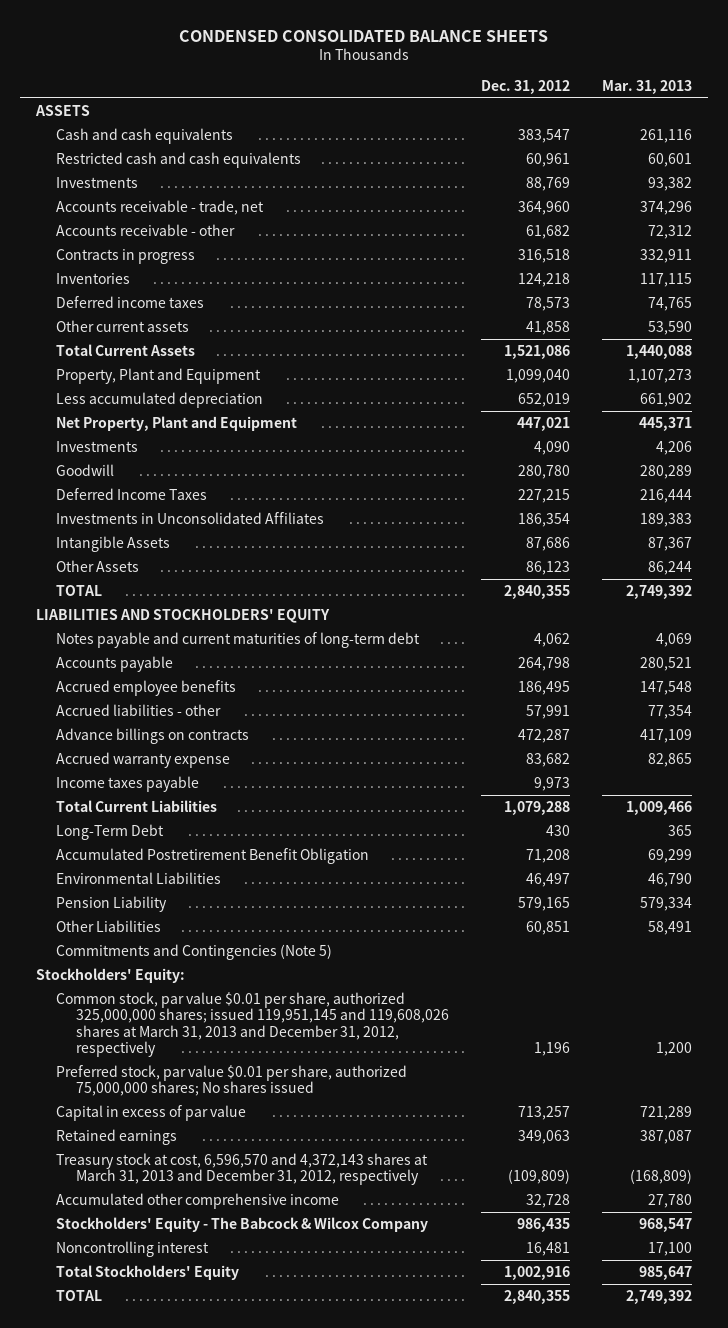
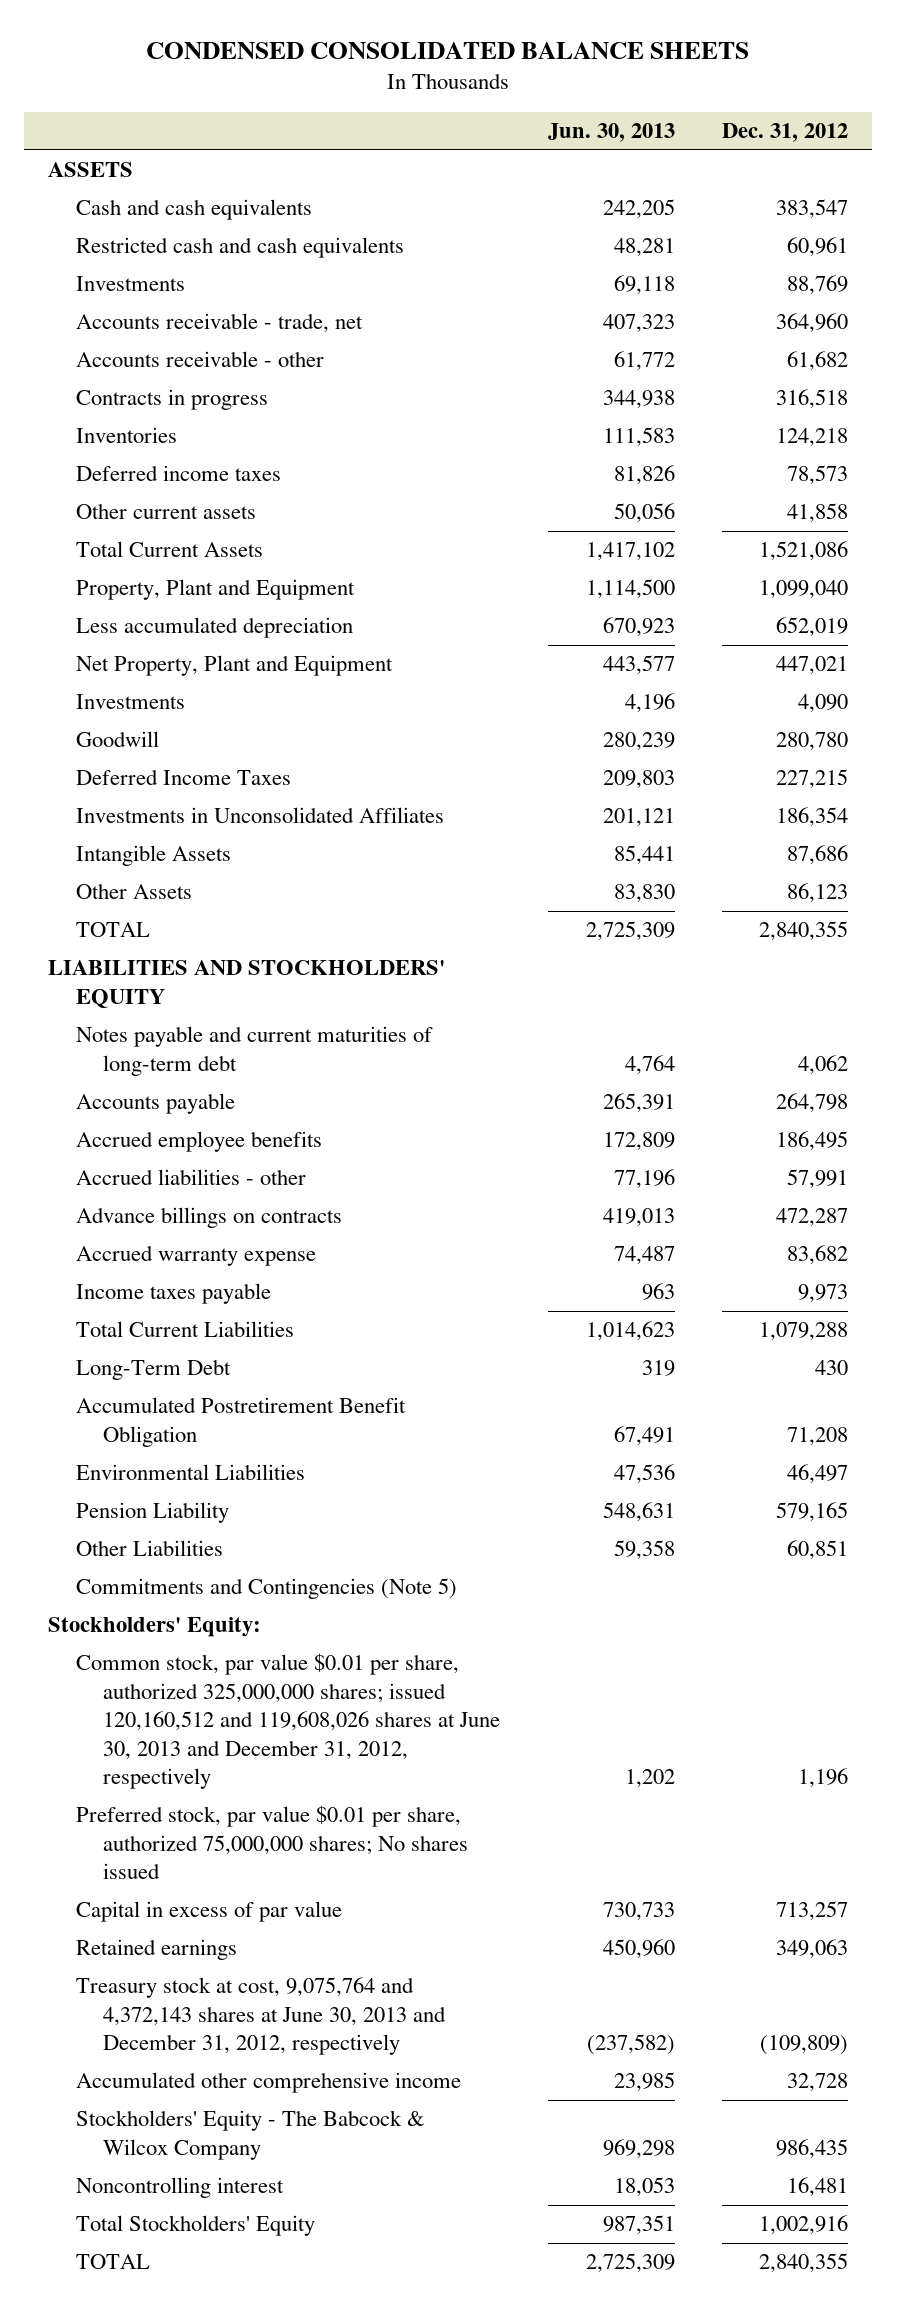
[601,80,692,95] Mar. 31, 2013 -> none
none -> [547,123,675,143] Jun. 30, 2013
[56,991,450,1058] Common stock, par value $0.01 per share, authorized 325,000,000 shares; issued 119,951,145 and 119,608,026 shares at March 31, 2013 and December 31, 2012, respectively -> [75,1653,500,1790] Common stock, par value $0.01 per share, authorized 325,000,000 shares; issued 120,160,512 and 119,608,026 shares at June 30, 2013 and December 31, 2012, respectively
[56,1152,429,1186] Treasury stock at cost, 6,596,570 and 4,372,143 shares at March 31, 2013 and December 31, 2012, respectively -> [75,1977,446,2056] Treasury stock at cost, 9,075,764 and 4,372,143 shares at June 30, 2013 and December 31, 2012, respectively

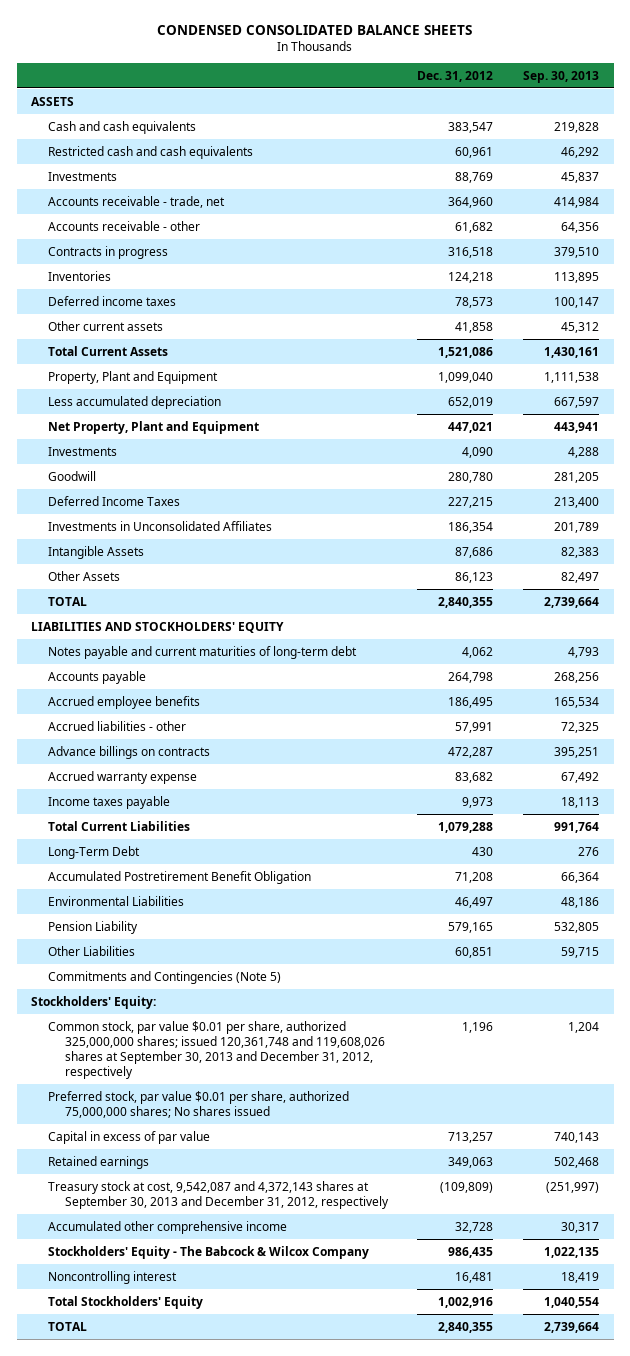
[547,123,675,143] Jun. 30, 2013 -> none
none -> [523,70,600,83] Sep. 30, 2013
[75,1653,500,1790] Common stock, par value $0.01 per share, authorized 325,000,000 shares; issued 120,160,512 and 119,608,026 shares at June 30, 2013 and December 31, 2012, respectively -> [47,1020,385,1080] Common stock, par value $0.01 per share, authorized 325,000,000 shares; issued 120,361,748 and 119,608,026 shares at September 30, 2013 and December 31, 2012, respectively
[75,1977,446,2056] Treasury stock at cost, 9,075,764 and 4,372,143 shares at June 30, 2013 and December 31, 2012, respectively -> [47,1180,389,1209] Treasury stock at cost, 9,542,087 and 4,372,143 shares at September 30, 2013 and December 31, 2012, respectively

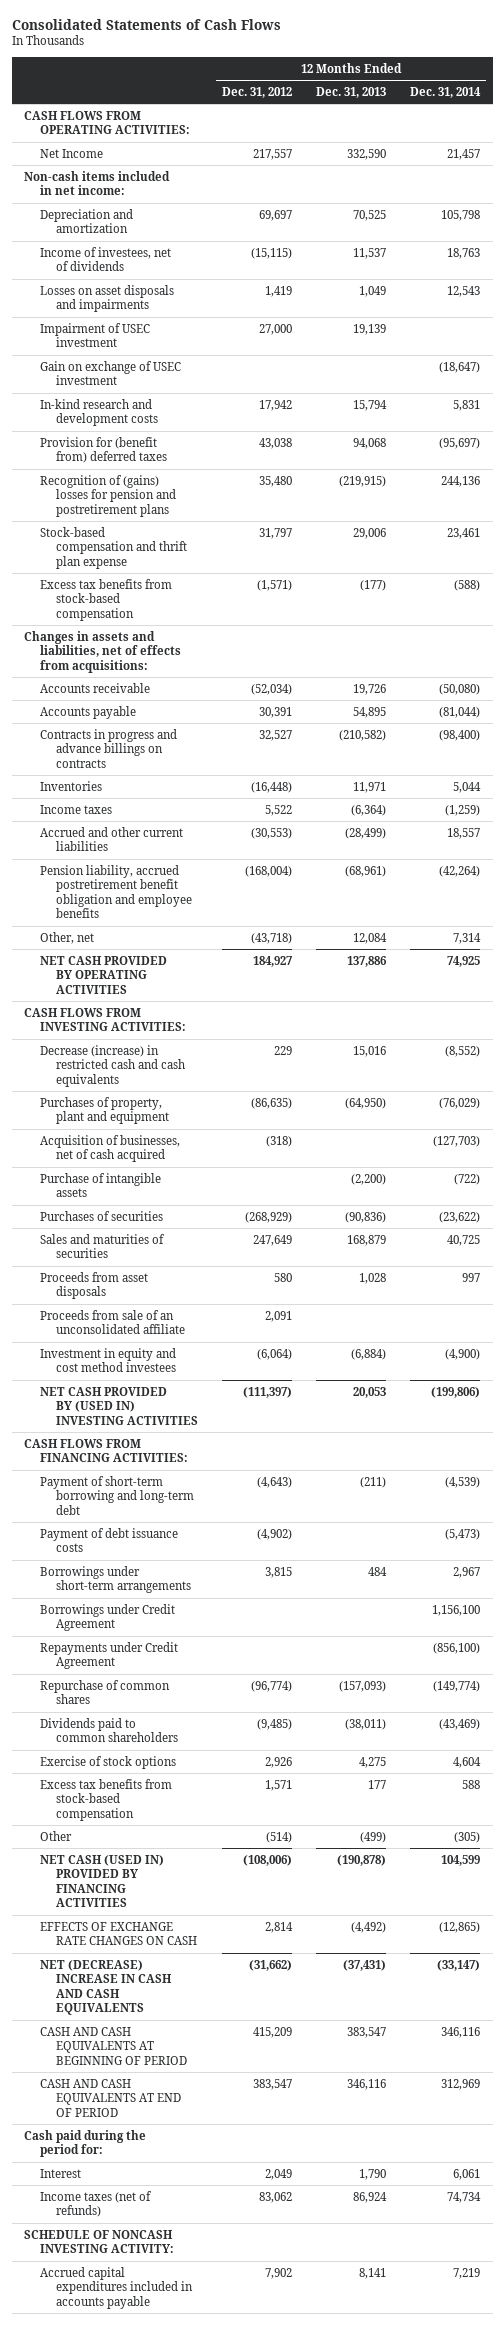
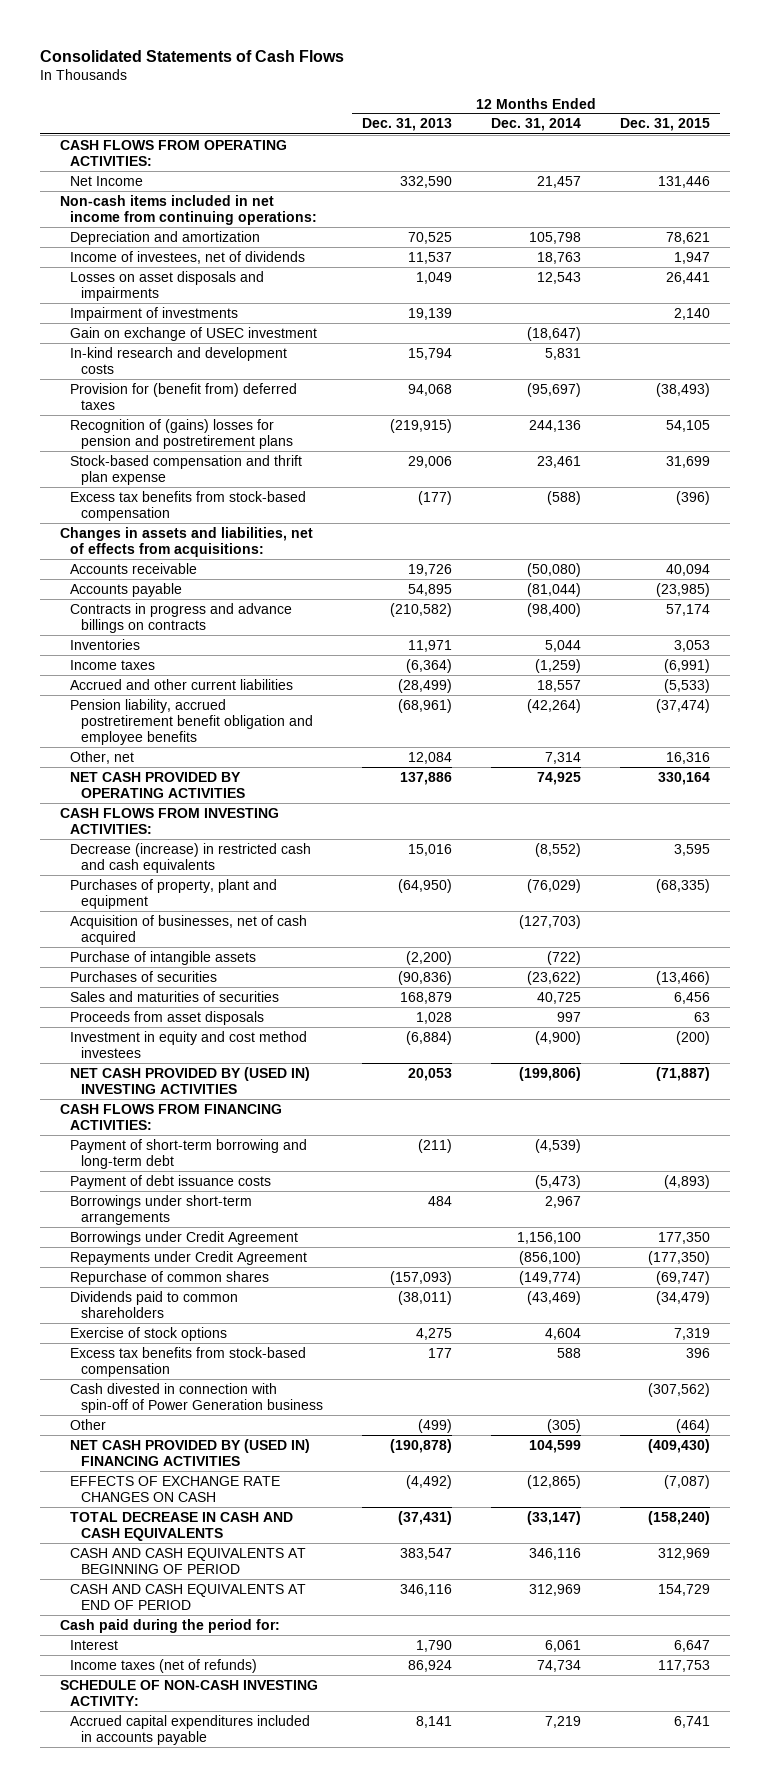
[222,86,293,98] Dec. 31, 2012 -> none
none -> [620,118,711,132] Dec. 31, 2015
[23,170,170,196] Non-cash items included in net income: -> [59,194,318,225] Non-cash items included in net income from continuing operations:
[40,322,151,348] Impairment of USEC investment -> [70,306,239,321] Impairment of investments
[40,1309,186,1335] Proceeds from sale of an unconsolidated affiliate -> none
none -> [70,1382,323,1413] Cash divested in connection with spin-off of Power Generation business
[40,1854,165,1908] NET CASH (USED IN) PROVIDED BY FINANCING ACTIVITIES -> [70,1438,311,1466] NET CASH PROVIDED BY (USED IN) FINANCING ACTIVITIES
[40,1959,173,2016] NET (DECREASE) INCREASE IN CASH AND CASH EQUIVALENTS -> [70,1511,294,1541] TOTAL DECREASE IN CASH AND CASH EQUIVALENTS
[23,2229,175,2254] SCHEDULE OF NONCASH INVESTING ACTIVITY: -> [59,1679,318,1706] SCHEDULE OF NON-CASH INVESTING ACTIVITY:

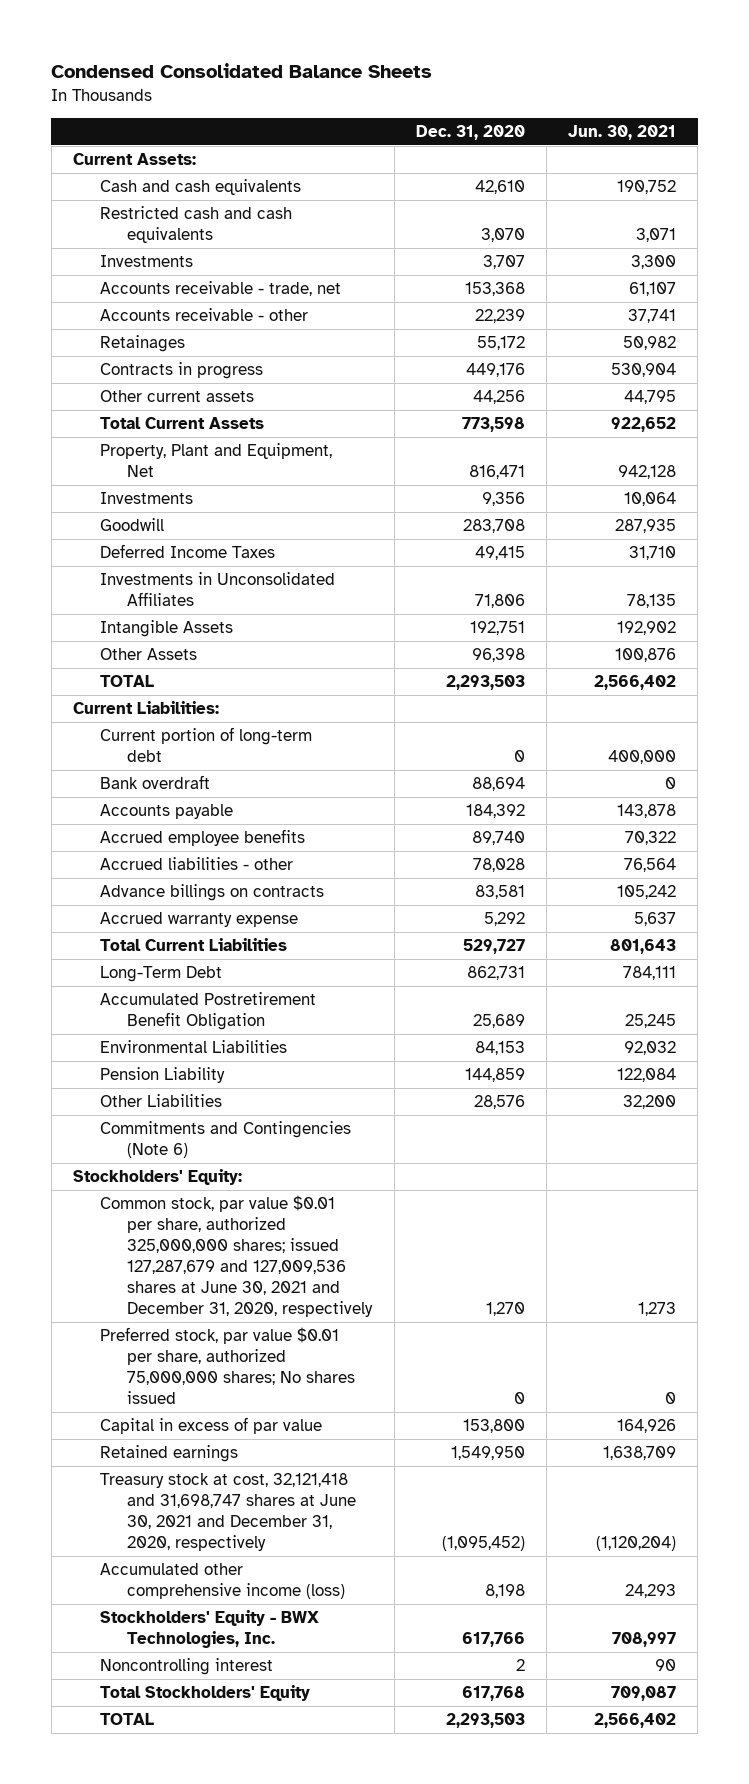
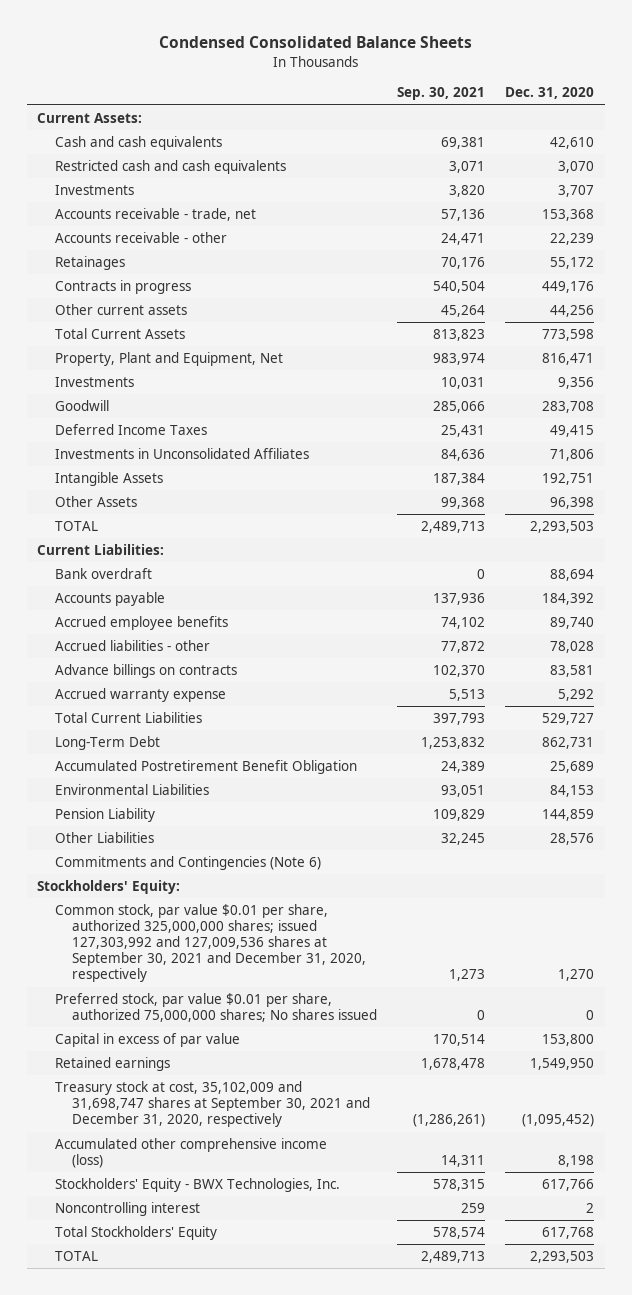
[568,125,677,141] Jun. 30, 2021 -> none
none -> [397,87,486,101] Sep. 30, 2021
[100,727,313,763] Current portion of long-term debt -> none
[100,1195,374,1318] Common stock, par value $0.01 per share, authorized 325,000,000 shares; issued 127,287,679 and 127,009,536 shares at June 30, 2021 and December 31, 2020, respectively -> [54,904,366,983] Common stock, par value $0.01 per share, authorized 325,000,000 shares; issued 127,303,992 and 127,009,536 shares at September 30, 2021 and December 31, 2020, respectively
[100,1473,357,1552] Treasury stock at cost, 32,121,418 and 31,698,747 shares at June 30, 2021 and December 31, 2020, respectively -> [54,1081,370,1128] Treasury stock at cost, 35,102,009 and 31,698,747 shares at September 30, 2021 and December 31, 2020, respectively

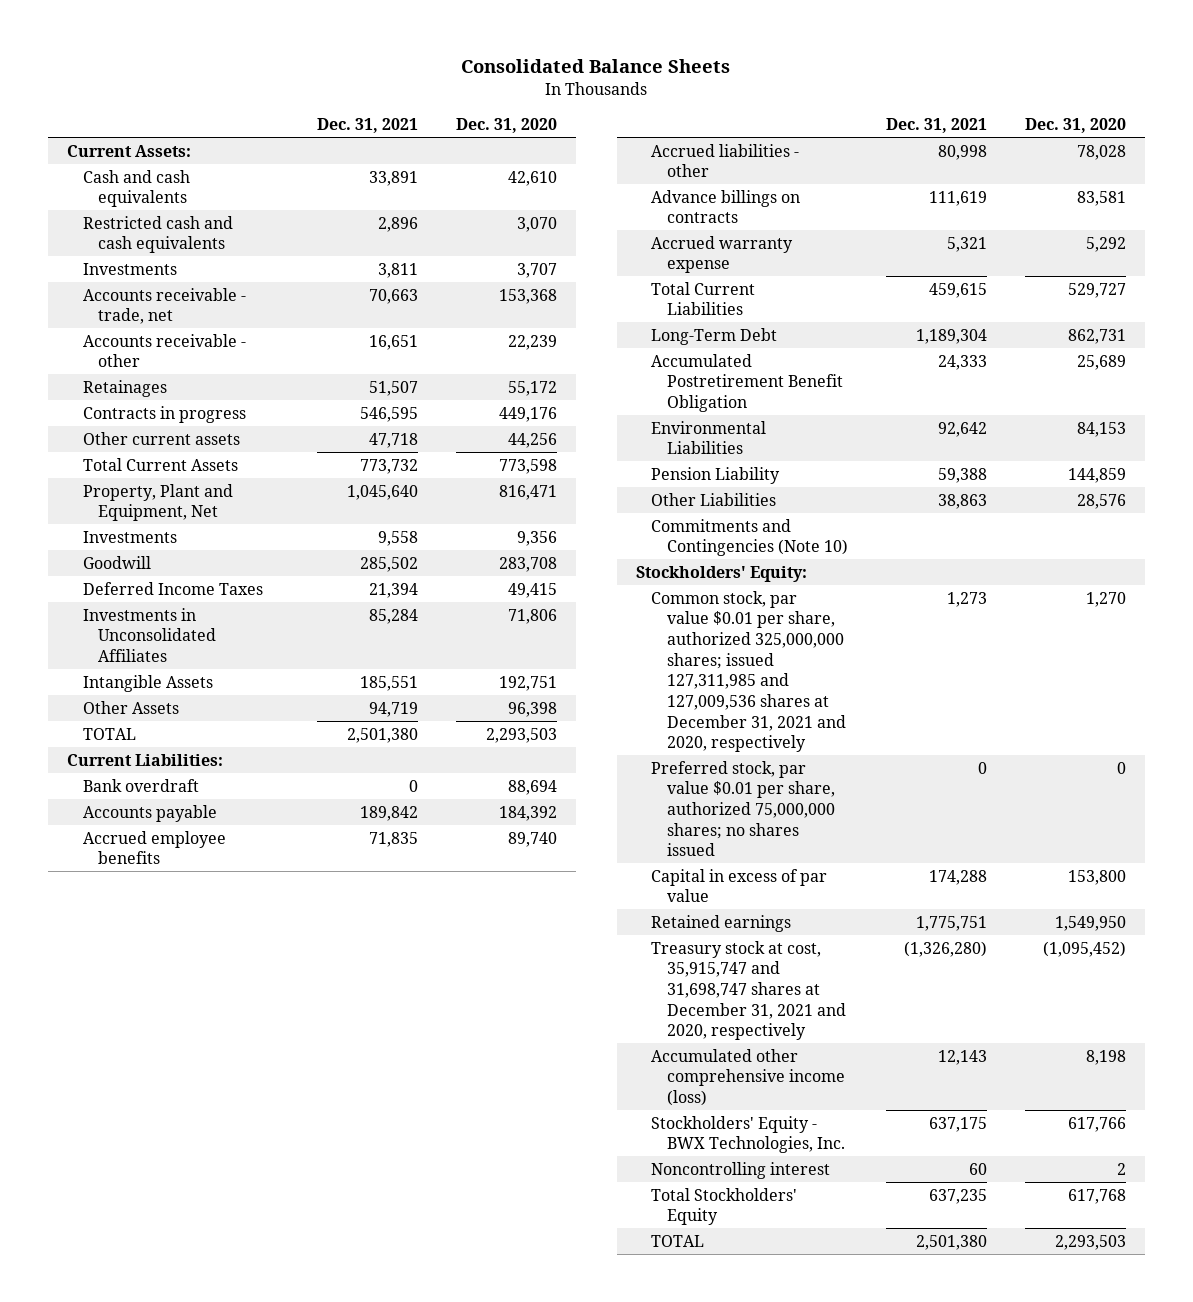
[158,36,472,49] Condensed Consolidated Balance Sheets -> [461,59,731,74] Consolidated Balance Sheets
[397,87,486,101] Sep. 30, 2021 -> none
none -> [317,118,419,134] Dec. 31, 2021
[54,856,321,871] Commitments and Contingencies (Note 6) -> [651,518,848,557] Commitments and Contingencies (Note 10)
[54,904,366,983] Common stock, par value $0.01 per share, authorized 325,000,000 shares; issued 127,303,992 and 127,009,536 shares at September 30, 2021 and December 31, 2020, respectively -> [651,590,846,753] Common stock, par value $0.01 per share, authorized 325,000,000 shares; issued 127,311,985 and 127,009,536 shares at December 31, 2021 and 2020, respectively
[54,993,377,1023] Preferred stock, par value $0.01 per share, authorized 75,000,000 shares; No shares issued -> [651,760,835,857] Preferred stock, par value $0.01 per share, authorized 75,000,000 shares; no shares issued
[54,1081,370,1128] Treasury stock at cost, 35,102,009 and 31,698,747 shares at September 30, 2021 and December 31, 2020, respectively -> [651,940,846,1041] Treasury stock at cost, 35,915,747 and 31,698,747 shares at December 31, 2021 and 2020, respectively

